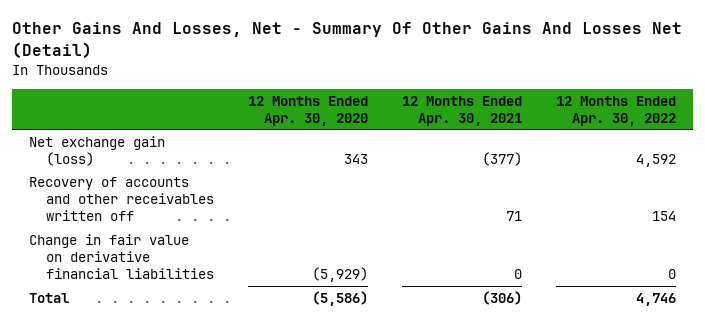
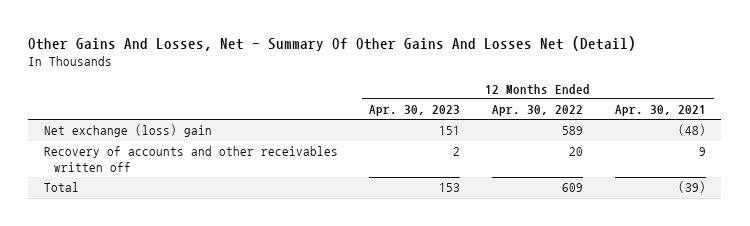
[247,95,368,126] 12 Months Ended Apr. 30, 2020 -> none
none -> [369,105,461,117] Apr. 30, 2023
[29,233,214,280] Change in fair value on derivative financial liabilities -> none
[29,135,166,166] Net exchange gain (loss) -> [43,124,212,138] Net exchange (loss) gain
[481,151,522,166] (377) -> [677,124,706,137] (48)
[635,153,676,167] 4,592 -> [562,126,584,136] 589
[505,211,522,222] 71 -> [698,147,706,157] 9
[651,211,676,222] 154 -> [569,147,584,157] 20
[481,290,522,305] (306) -> [677,181,706,194] (39)
[635,292,676,306] 4,746 -> [562,183,584,193] 609

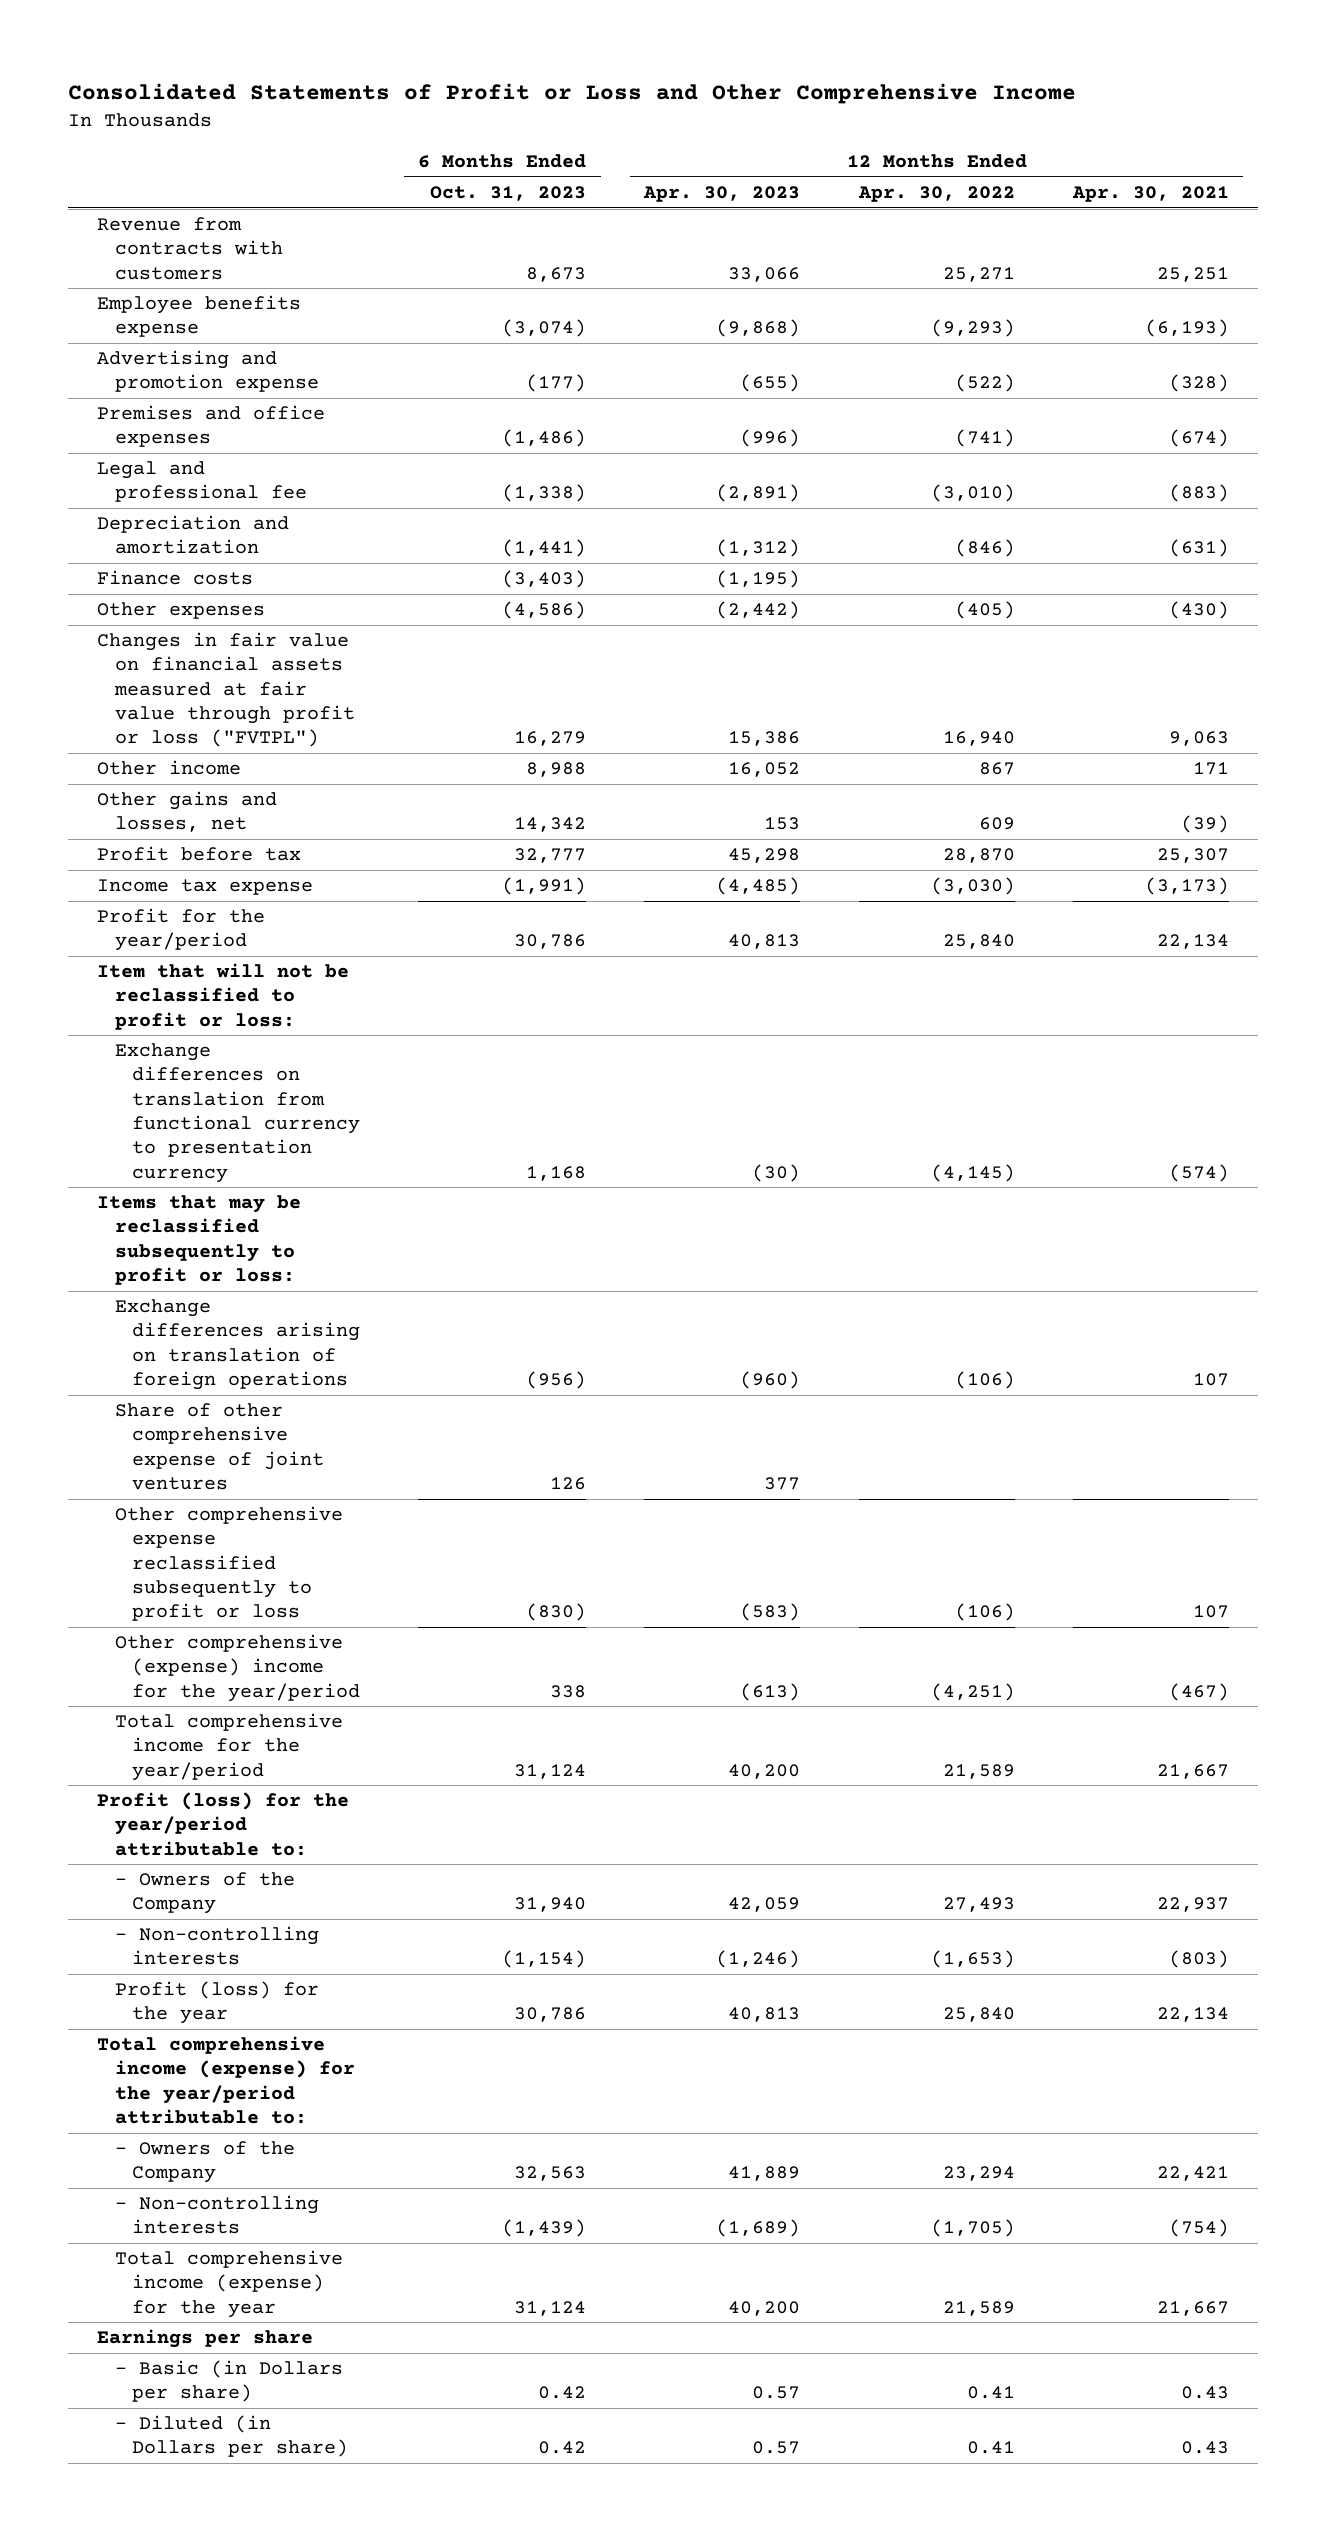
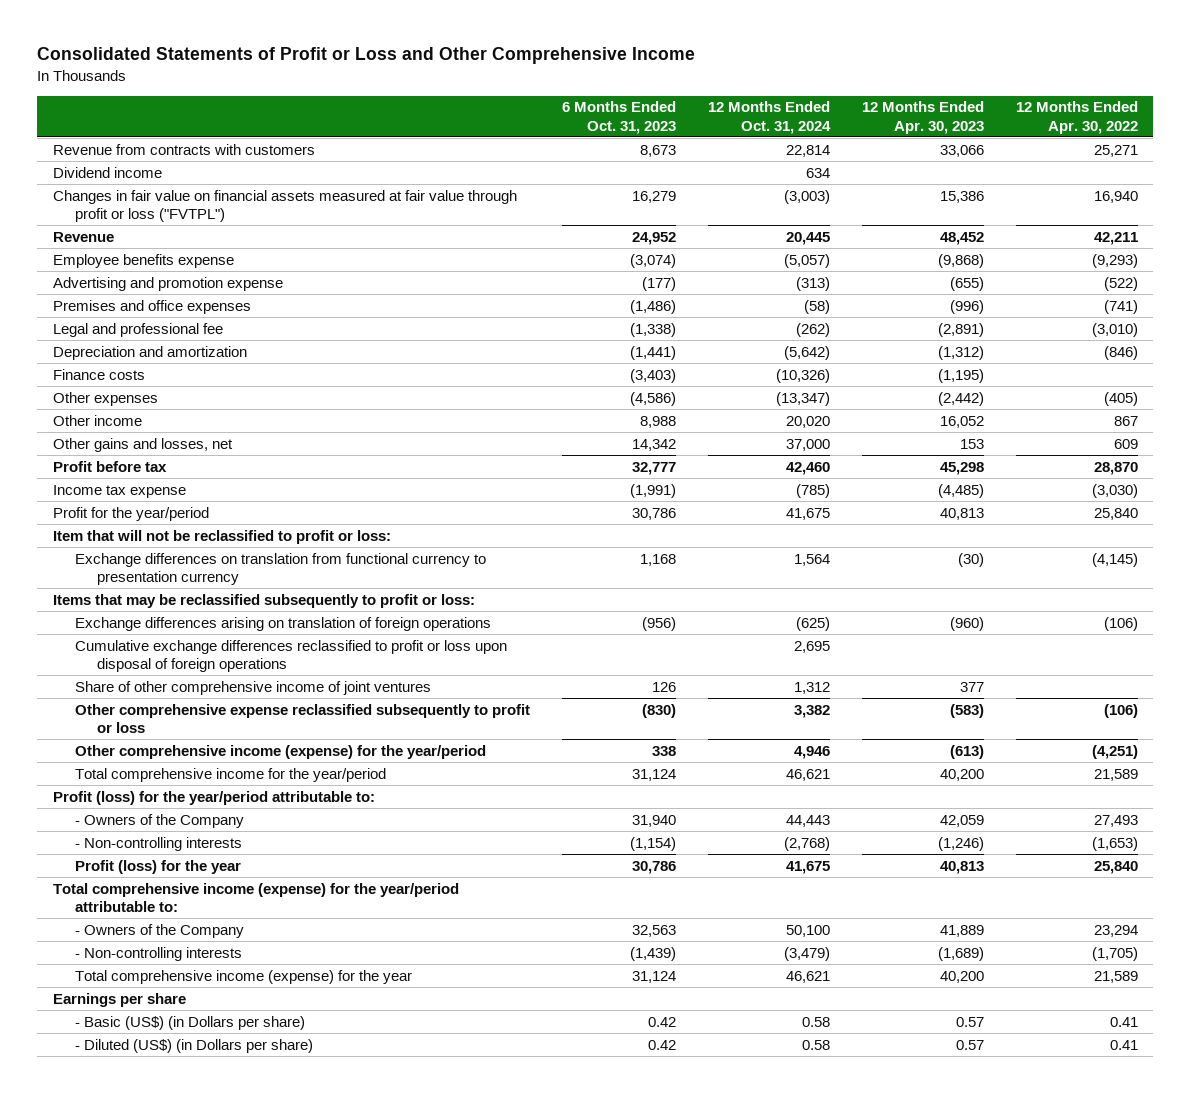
[1071,186,1229,203] Apr. 30, 2021 -> none
none -> [707,101,831,134] 12 Months Ended Oct. 31, 2024
none -> [52,166,162,178] Dividend income
[96,632,355,748] Changes in fair value on financial assets measured at fair value through profit or loss ("FVTPL") -> [52,189,517,222] Changes in fair value on financial assets measured at fair value through profit or loss ("FVTPL")
none -> [52,231,114,242] Revenue
none -> [74,639,507,672] Cumulative exchange differences reclassified to profit or loss upon disposal of foreign operations
[114,1403,325,1491] Share of other comprehensive expense of joint ventures -> [74,680,431,695] Share of other comprehensive income of joint ventures
[114,1634,361,1702] Other comprehensive (expense) income for the year/period -> [74,744,486,759] Other comprehensive income (expense) for the year/period
[114,2360,343,2403] - Basic (in Dollars per share) -> [74,1015,305,1030] - Basic (US$) (in Dollars per share)
[114,2415,349,2458] - Diluted (in Dollars per share) -> [74,1038,313,1053] - Diluted (US$) (in Dollars per share)

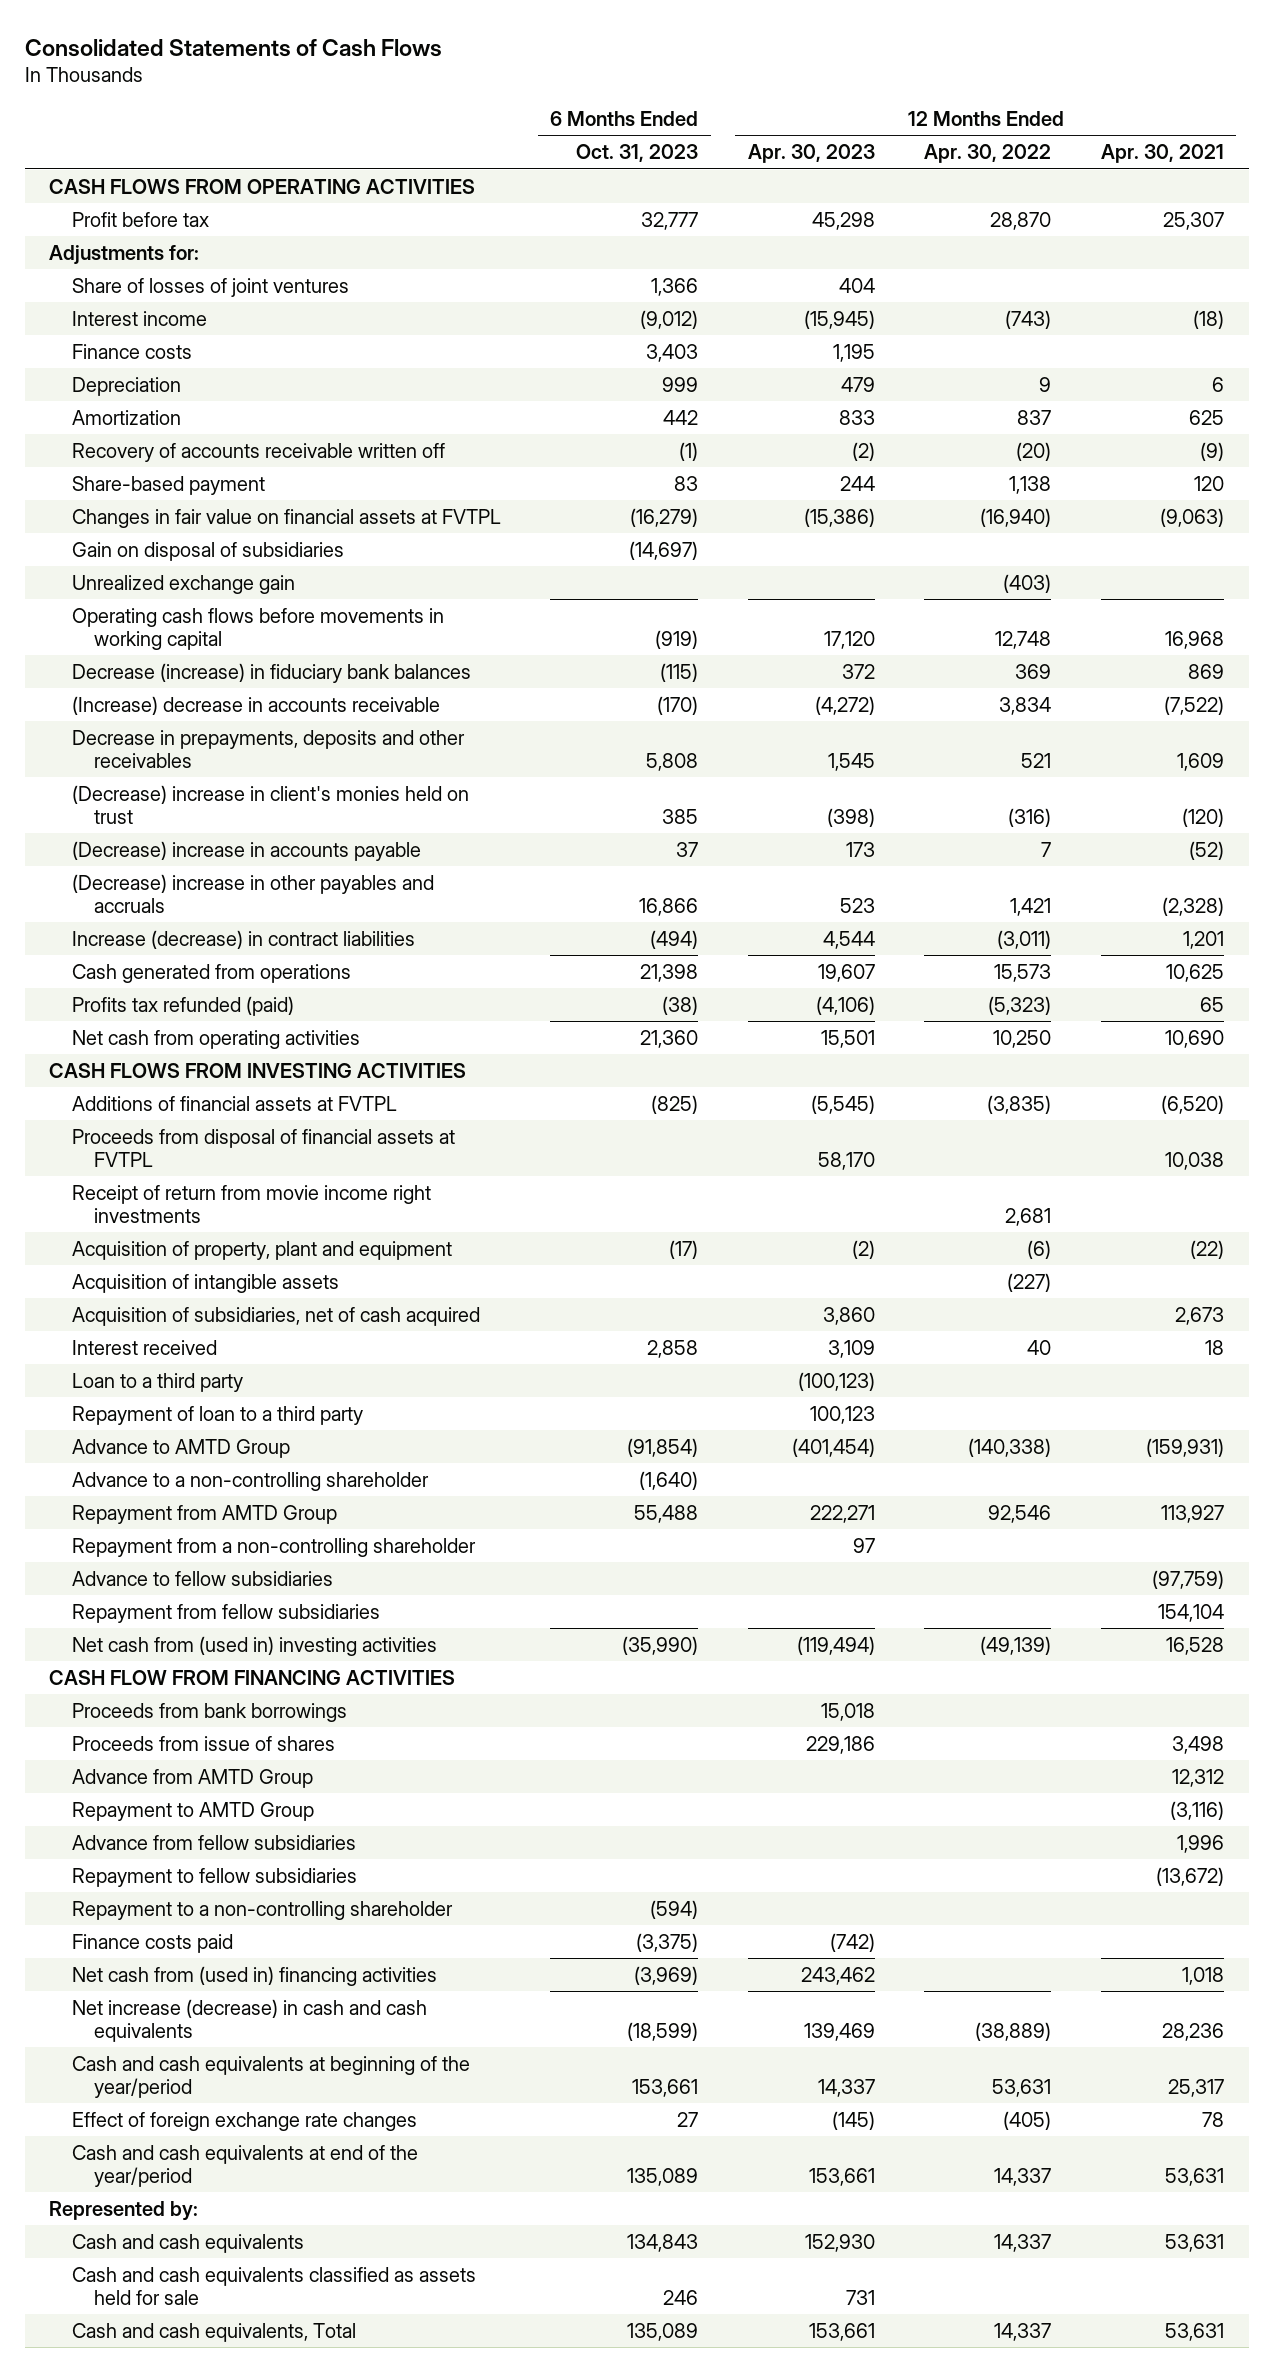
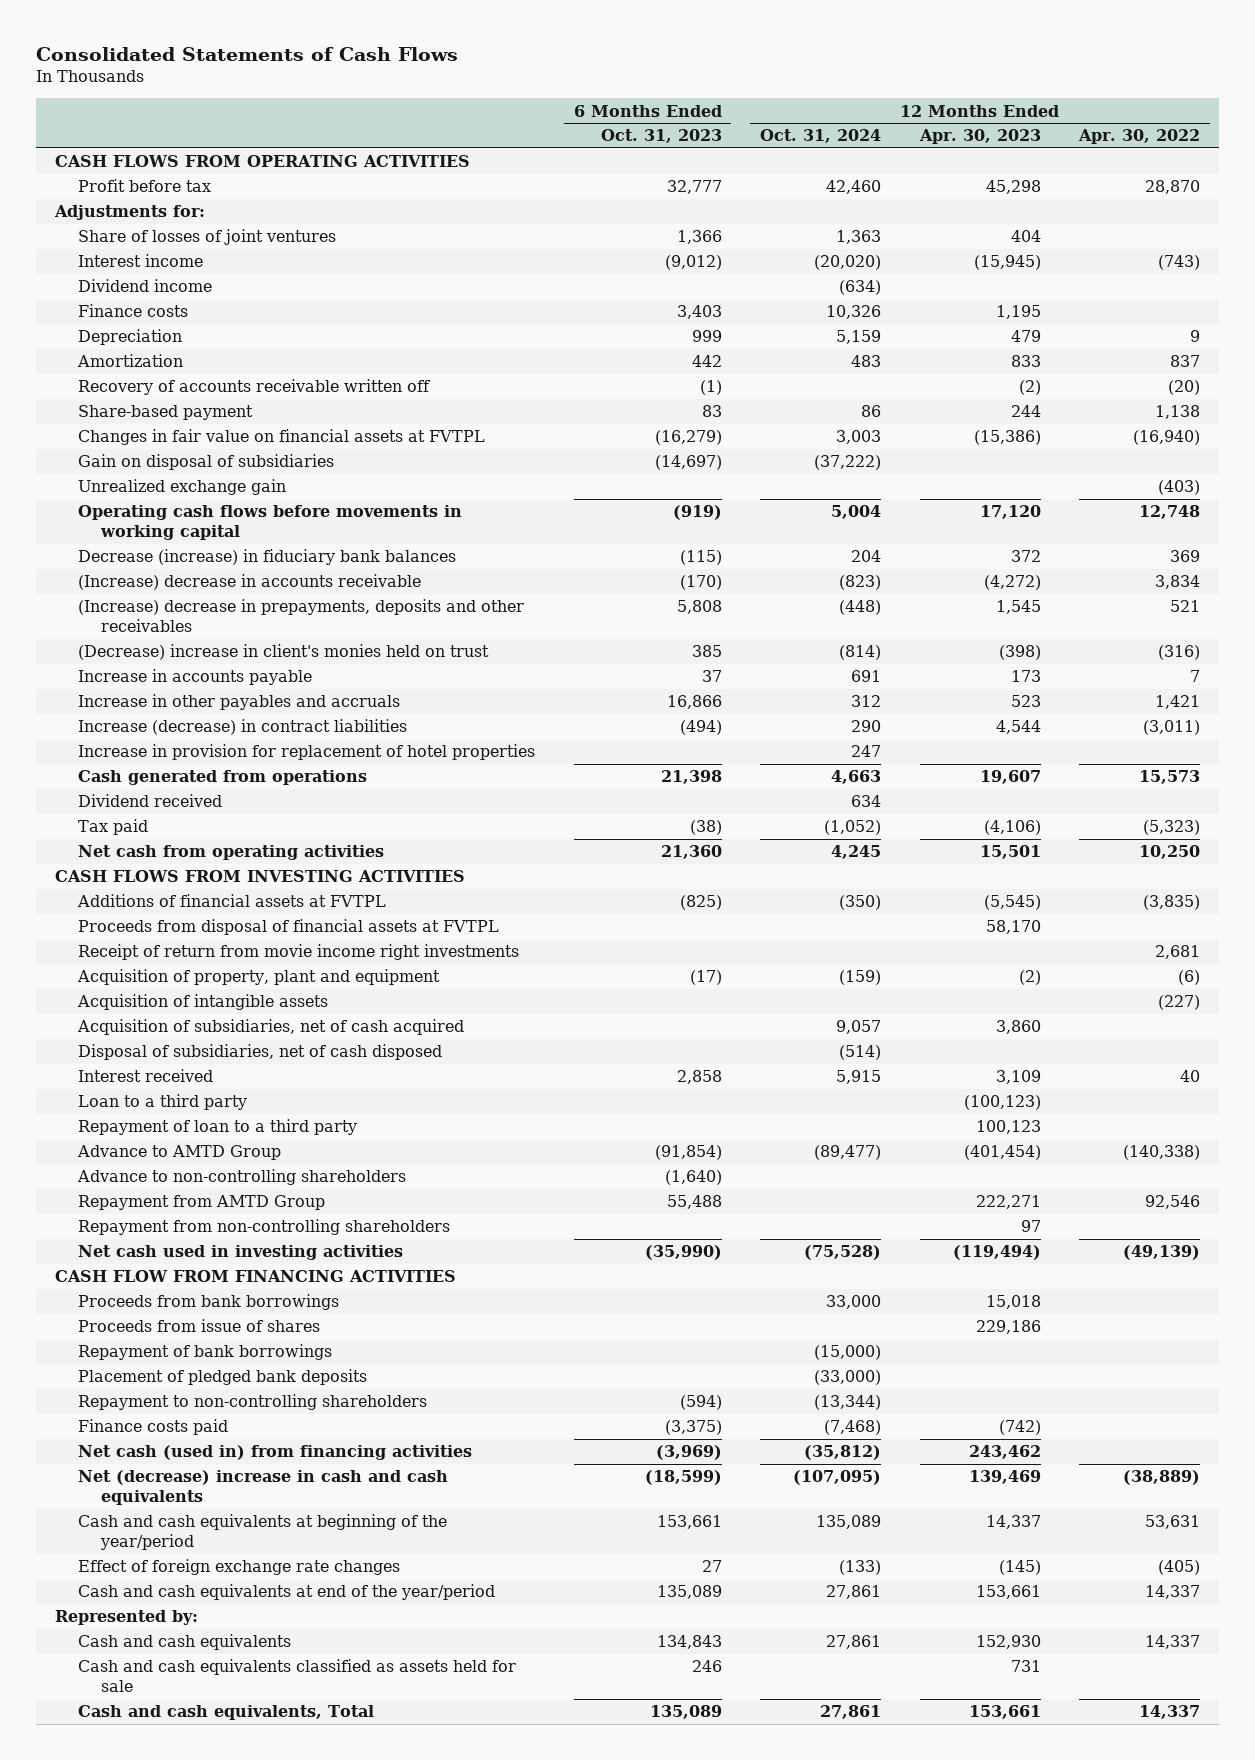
[1100,144,1224,164] Apr. 30, 2021 -> none
none -> [760,129,882,144] Oct. 31, 2024
none -> [78,279,213,293] Dividend income
[71,729,465,768] Decrease in prepayments, deposits and other receivables -> [78,599,525,633] (Increase) decrease in prepayments, deposits and other receivables
[71,840,421,861] (Decrease) increase in accounts payable -> [78,669,313,686] Increase in accounts payable
[71,873,434,913] (Decrease) increase in other payables and accruals -> [78,694,401,711] Increase in other payables and accruals
none -> [78,744,536,761] Increase in provision for replacement of hotel properties
none -> [78,794,223,808] Dividend received
[71,995,294,1016] Profits tax refunded (paid) -> [78,819,149,836] Tax paid
none -> [78,1044,443,1061] Disposal of subsidiaries, net of cash disposed
[71,1471,429,1491] Advance to a non-controlling shareholder -> [77,1169,407,1186] Advance to non-controlling shareholders
[71,1570,333,1586] Advance to fellow subsidiaries -> none
[71,1603,380,1623] Repayment from fellow subsidiaries -> none
[71,1537,476,1557] Repayment from a non-controlling shareholder -> [78,1219,451,1236] Repayment from non-controlling shareholders
[71,1635,437,1656] Net cash from (used in) investing activities -> [78,1245,404,1261] Net cash used in investing activities
[71,1768,313,1788] Advance from AMTD Group -> none
[71,1801,314,1821] Repayment to AMTD Group -> none
[71,1834,356,1850] Advance from fellow subsidiaries -> none
[71,1867,357,1887] Repayment to fellow subsidiaries -> none
none -> [78,1344,333,1361] Repayment of bank borrowings
none -> [78,1369,368,1386] Placement of pledged bank deposits
[71,1900,453,1920] Repayment to a non-controlling shareholder -> [78,1394,428,1411] Repayment to non-controlling shareholders
[71,1965,437,1986] Net cash from (used in) financing activities -> [78,1445,473,1461] Net cash (used in) from financing activities
[71,1998,427,2042] Net increase (decrease) in cash and cash equivalents -> [78,1470,449,1506] Net (decrease) increase in cash and cash equivalents

